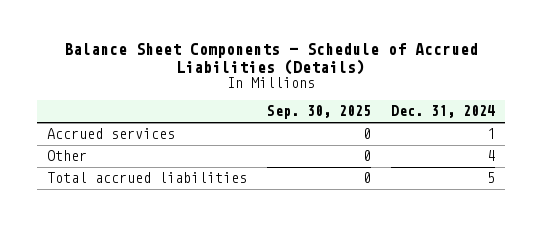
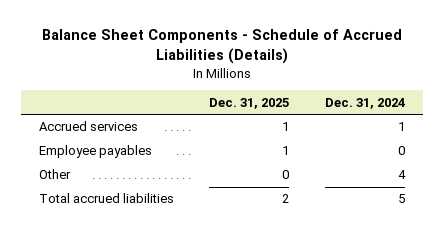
[267,105,372,120] Sep. 30, 2025 -> none
none -> [209,97,290,109] Dec. 31, 2025
none -> [38,145,152,159] Employee payables

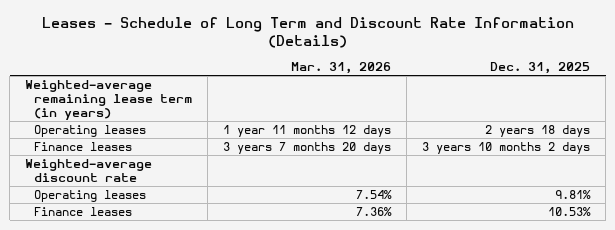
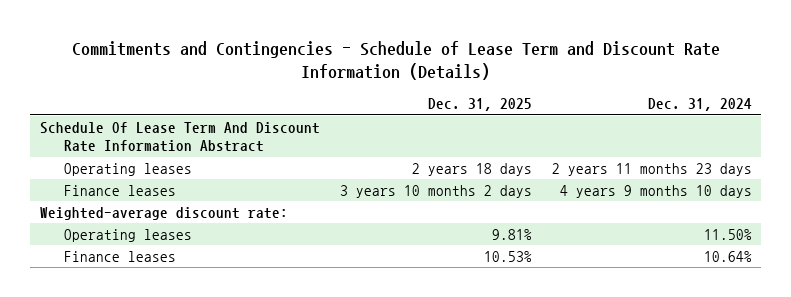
[41,16,574,49] Leases - Schedule of Long Term and Discount Rate Information (Details) -> [71,40,720,81] Commitments and Contingencies - Schedule of Lease Term and Discount Rate Information (Details)
[291,62,392,75] Mar. 31, 2026 -> none
none -> [647,98,752,112] Dec. 31, 2024
[25,80,193,120] Weighted-average remaining lease term (in years) -> none
none -> [39,122,320,153] Schedule Of Lease Term And Discount Rate Information Abstract
[25,159,153,183] Weighted-average discount rate -> [39,207,288,221] Weighted-average discount rate:

